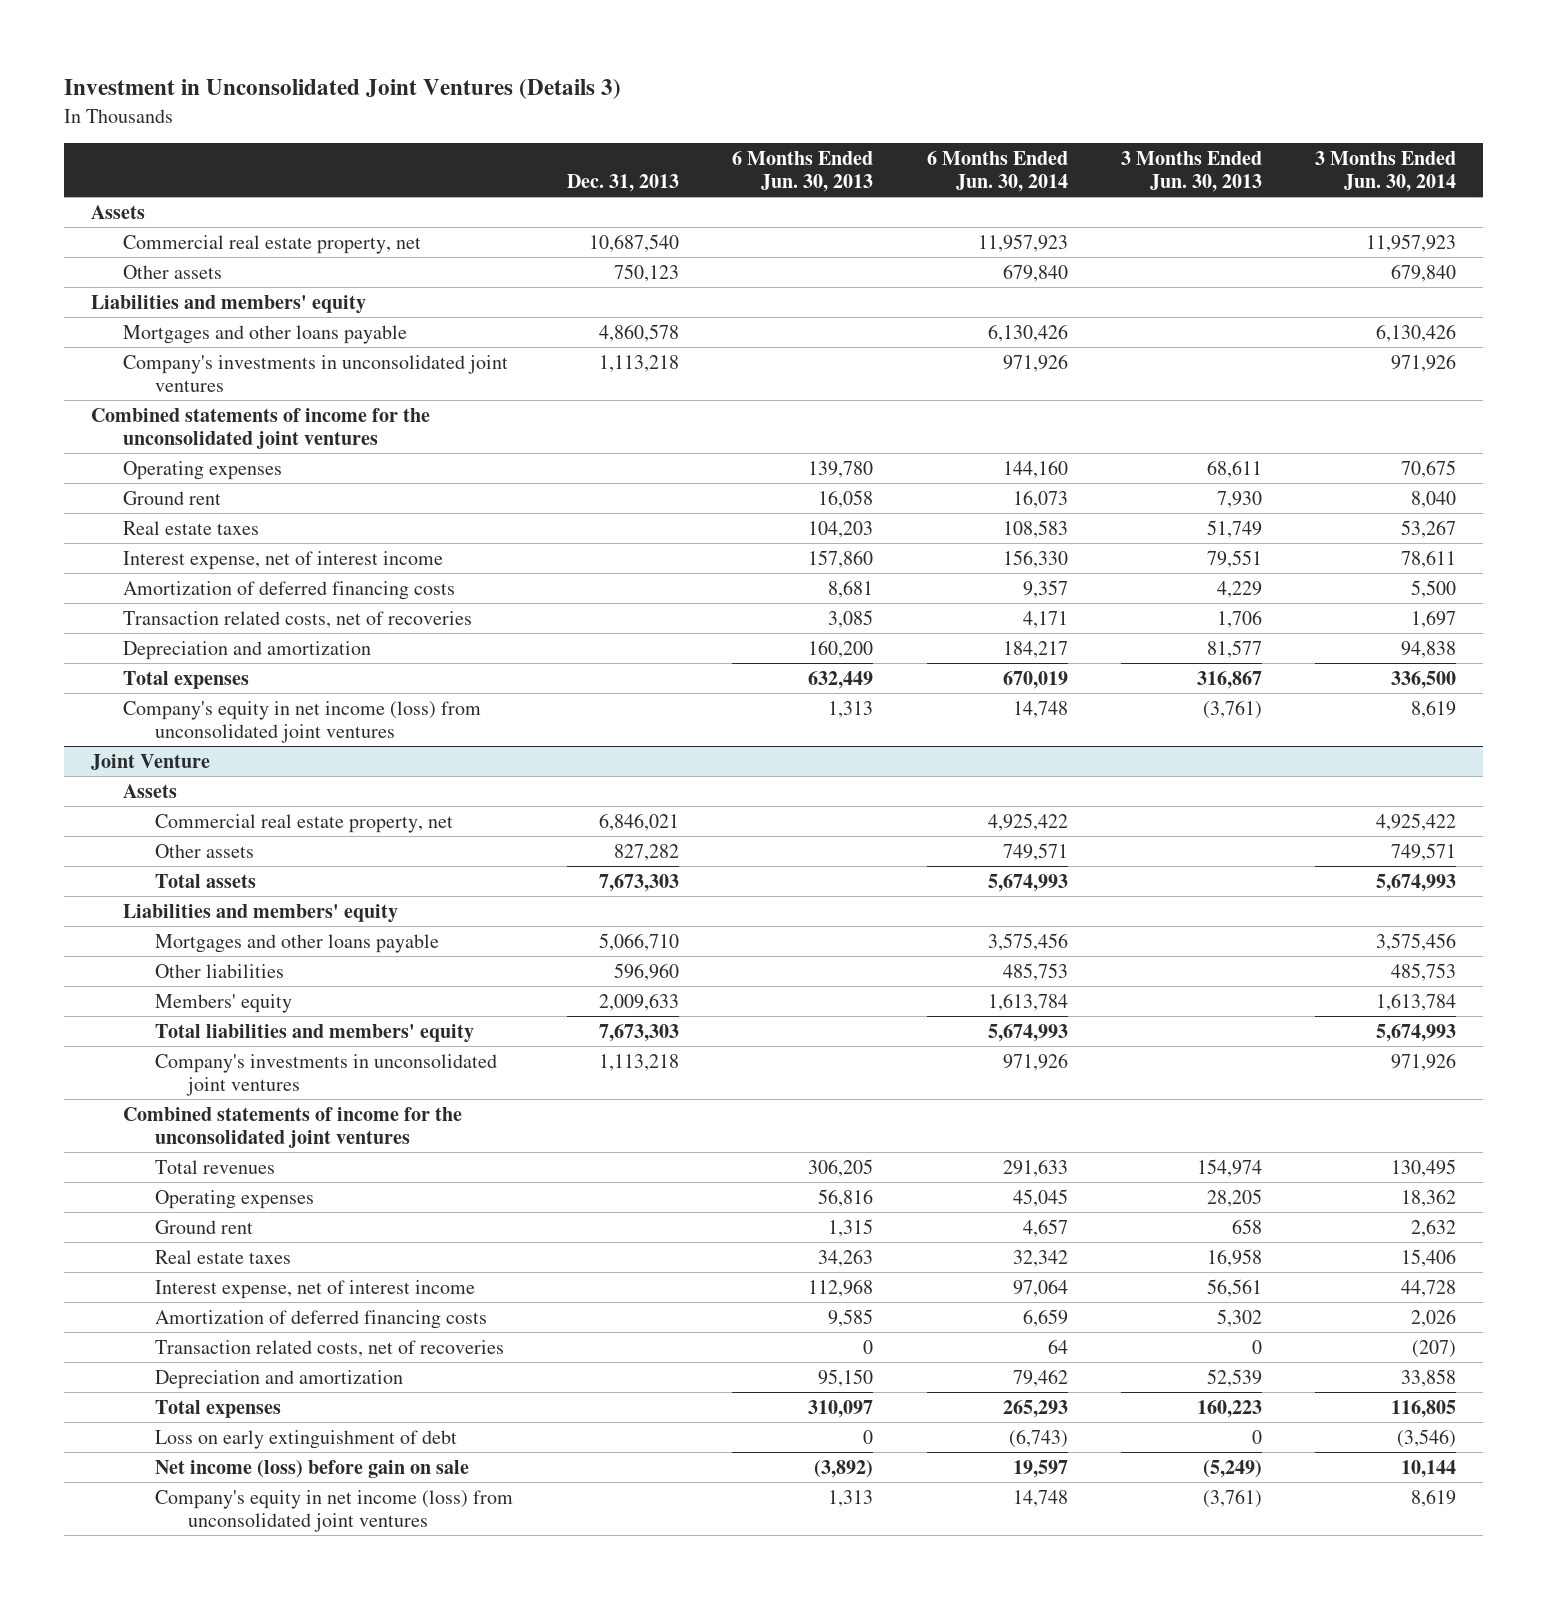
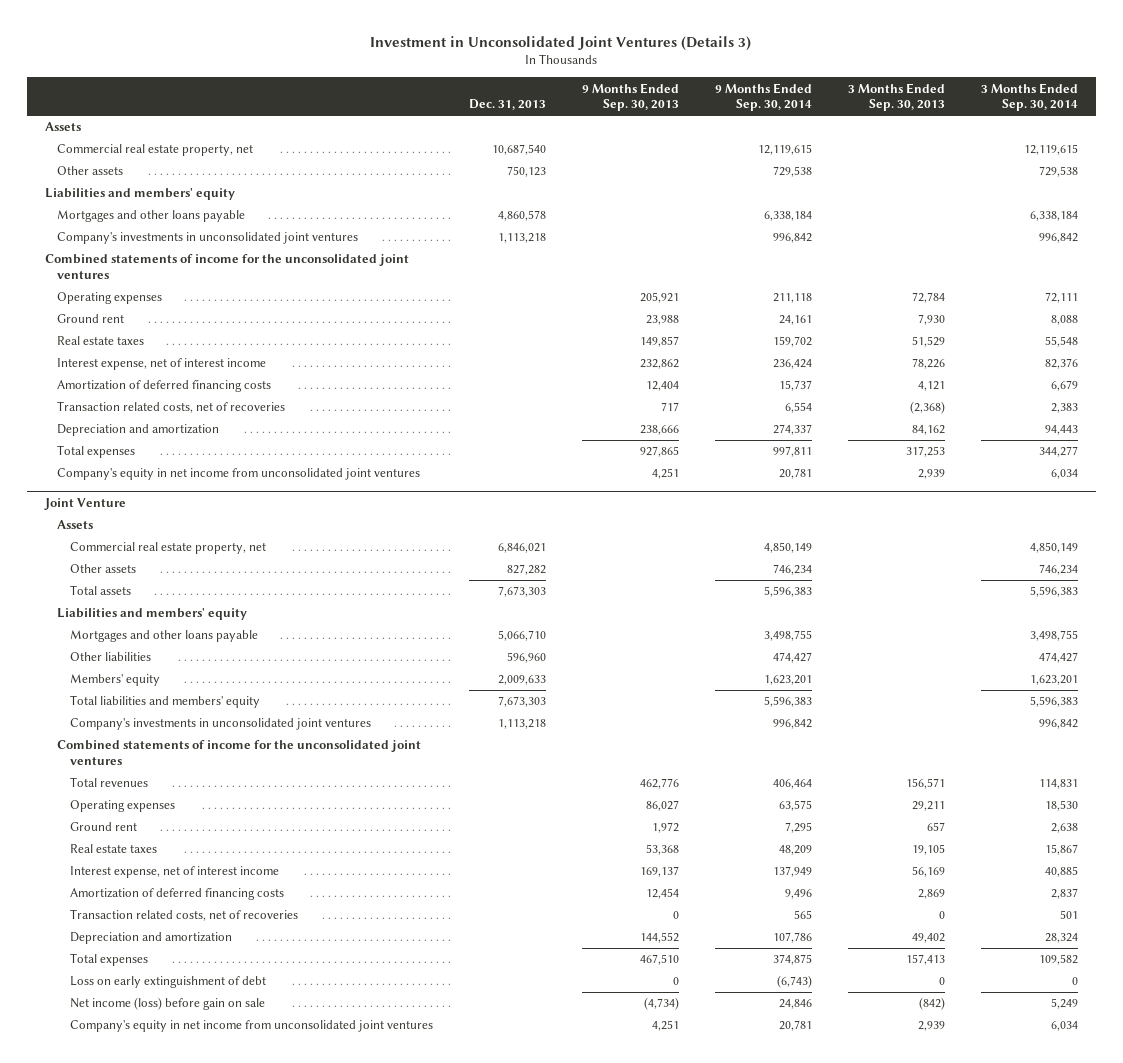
[732,150,874,193] 6 Months Ended Jun. 30, 2013 -> none
[926,150,1068,193] 6 Months Ended Jun. 30, 2014 -> none
[1120,150,1262,193] 3 Months Ended Jun. 30, 2013 -> none
[1315,150,1457,193] 3 Months Ended Jun. 30, 2014 -> none
none -> [581,82,679,112] 9 Months Ended Sep. 30, 2013
none -> [714,82,812,112] 9 Months Ended Sep. 30, 2014
none -> [847,82,945,112] 3 Months Ended Sep. 30, 2013
none -> [980,82,1078,112] 3 Months Ended Sep. 30, 2014
[123,700,482,744] Company's equity in net income (loss) from unconsolidated joint ventures -> [57,468,421,481] Company's equity in net income from unconsolidated joint ventures
[155,1489,514,1533] Company's equity in net income (loss) from unconsolidated joint ventures -> [70,1020,434,1033] Company's equity in net income from unconsolidated joint ventures

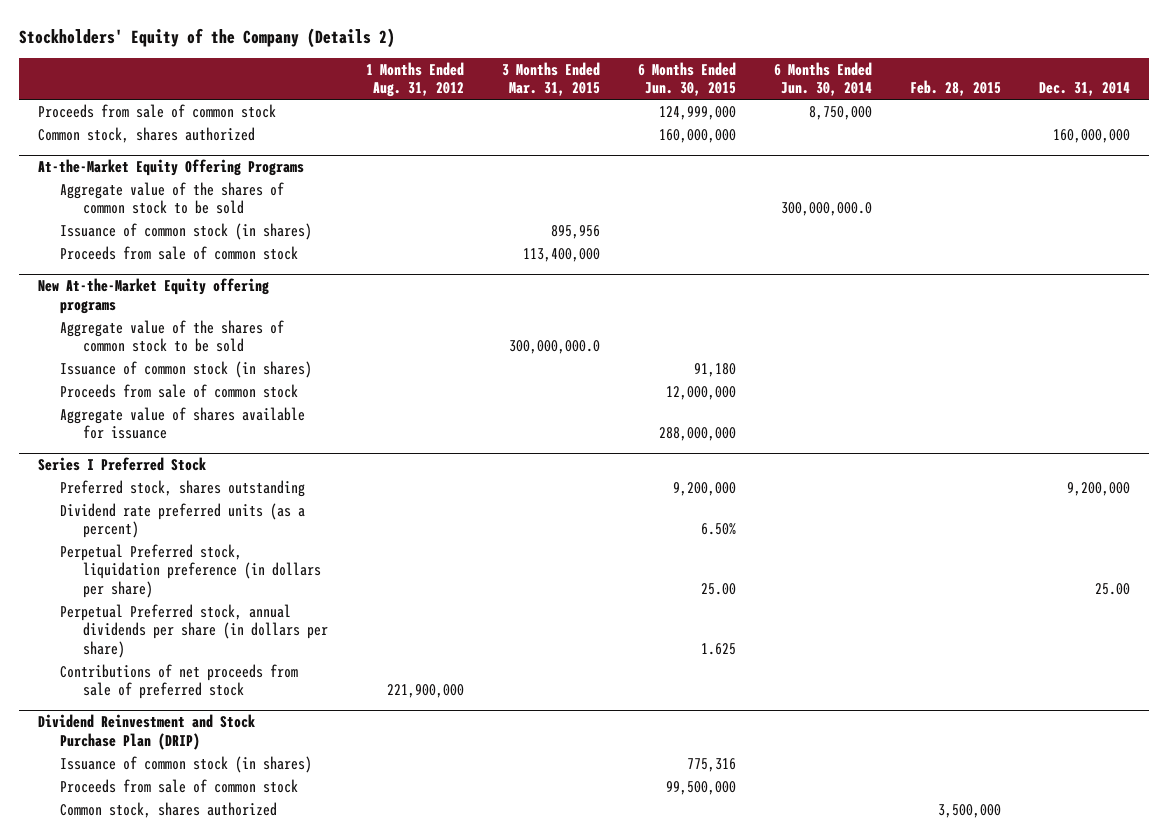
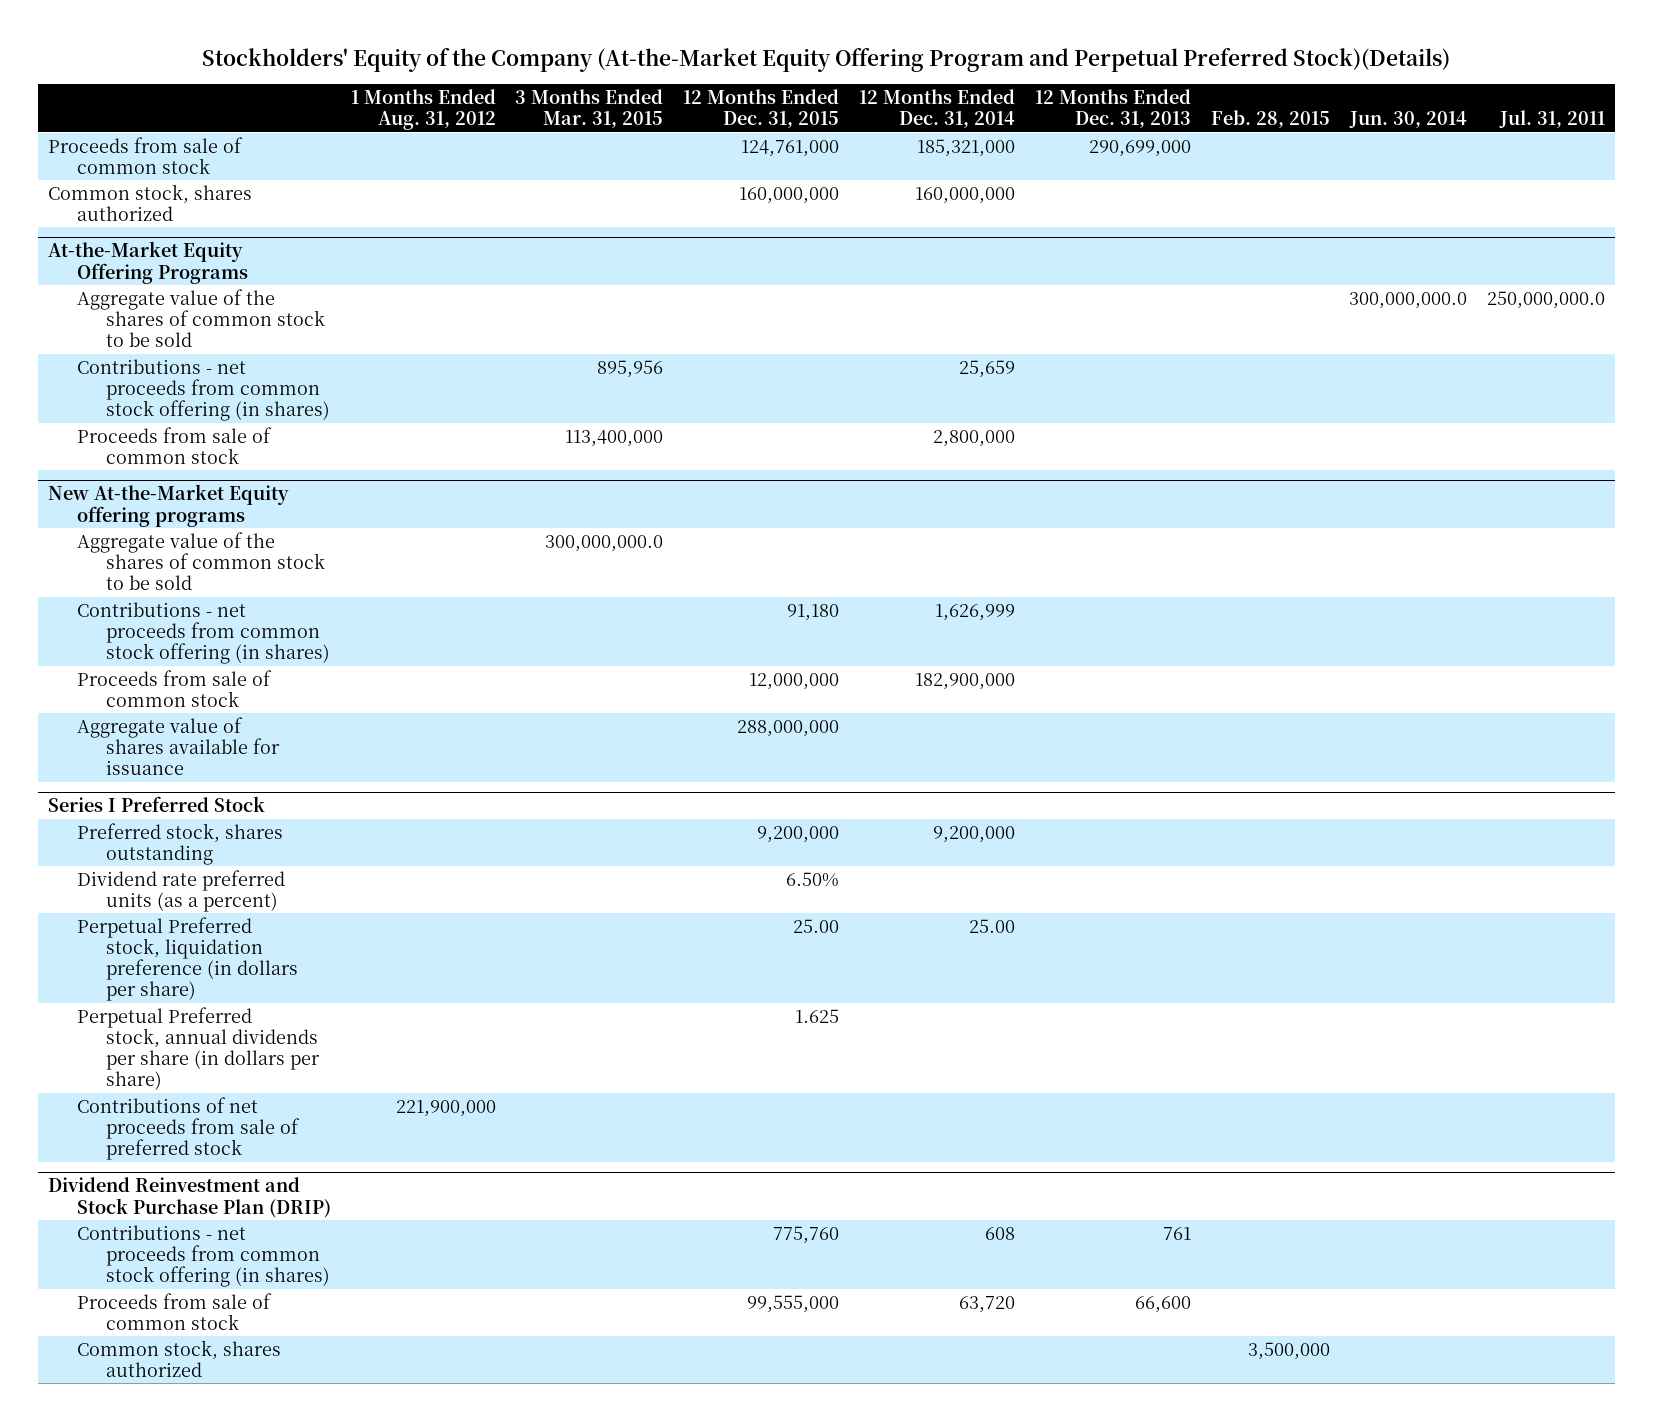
[19,27,396,48] Stockholders' Equity of the Company (Details 2) -> [202,48,1451,73] Stockholders' Equity of the Company (At-the-Market Equity Offering Program and Perpetual Preferred Stock)(Details)
[637,61,736,97] 6 Months Ended Jun. 30, 2015 -> none
[773,61,872,97] 6 Months Ended Jun. 30, 2014 -> none
[1039,82,1131,97] Dec. 31, 2014 -> none
none -> [683,88,840,129] 12 Months Ended Dec. 31, 2015
none -> [858,88,1015,129] 12 Months Ended Dec. 31, 2014
none -> [1034,88,1191,129] 12 Months Ended Dec. 31, 2013
none -> [1349,111,1468,129] Jun. 30, 2014
none -> [1499,110,1606,129] Jul. 31, 2011
[60,222,313,240] Issuance of common stock (in shares) -> [76,358,330,422] Contributions - net proceeds from common stock offering (in shares)
[60,360,313,378] Issuance of common stock (in shares) -> [76,601,330,665] Contributions - net proceeds from common stock offering (in shares)
[60,755,313,773] Issuance of common stock (in shares) -> [76,1224,330,1288] Contributions - net proceeds from common stock offering (in shares)

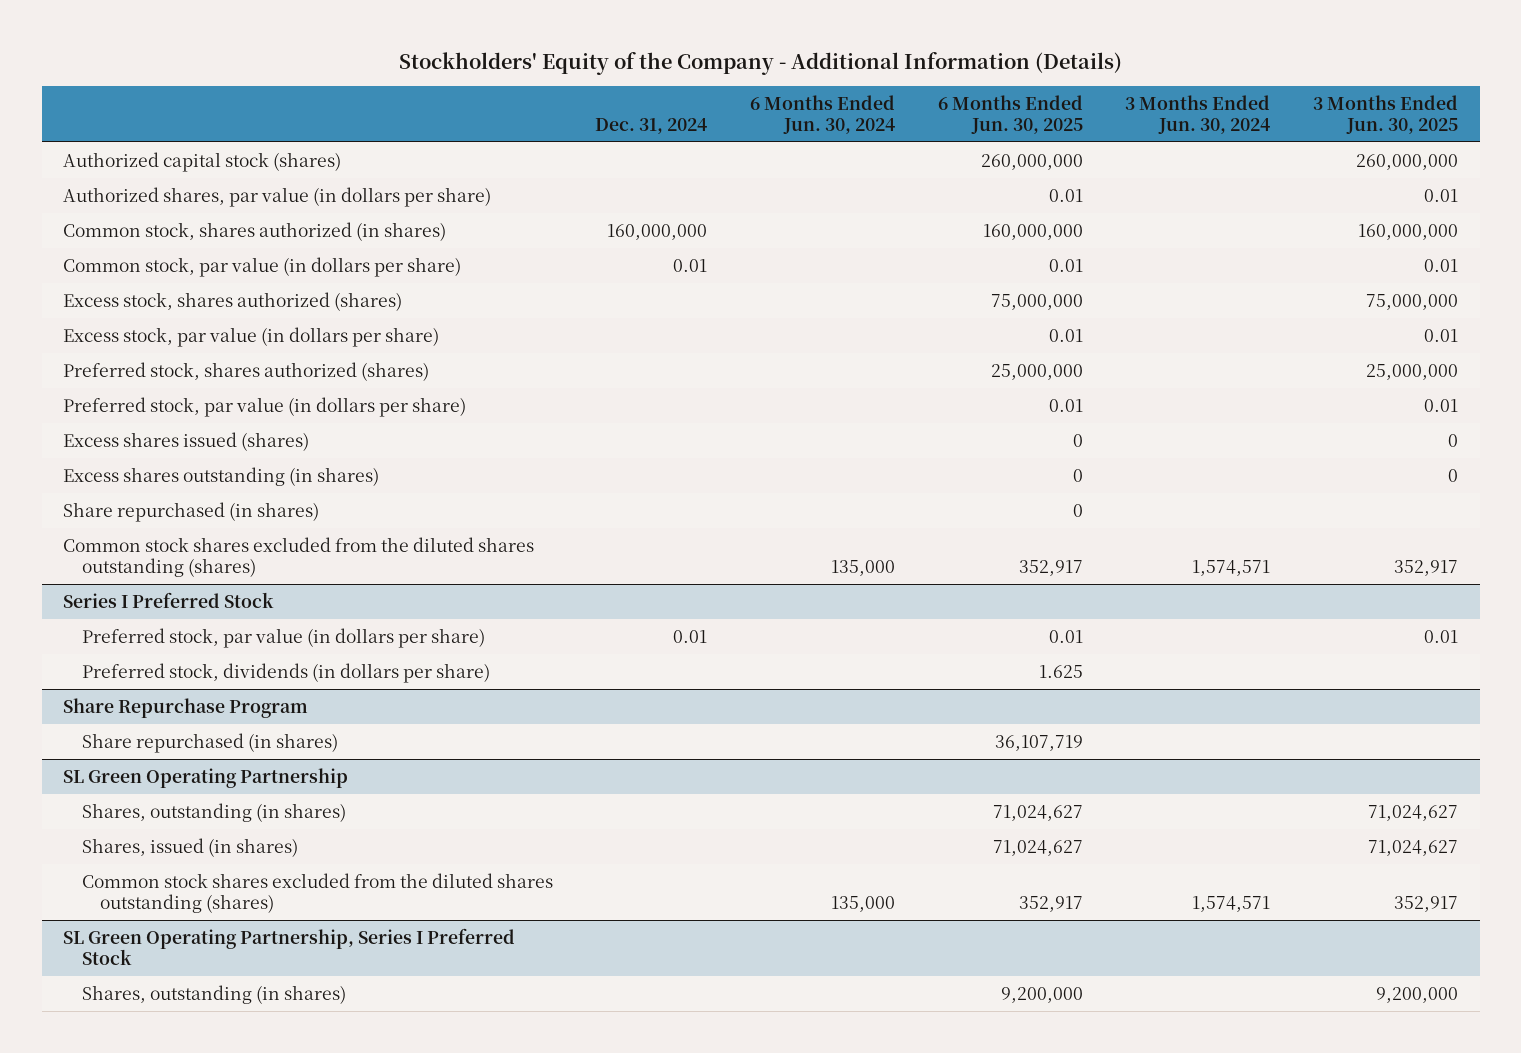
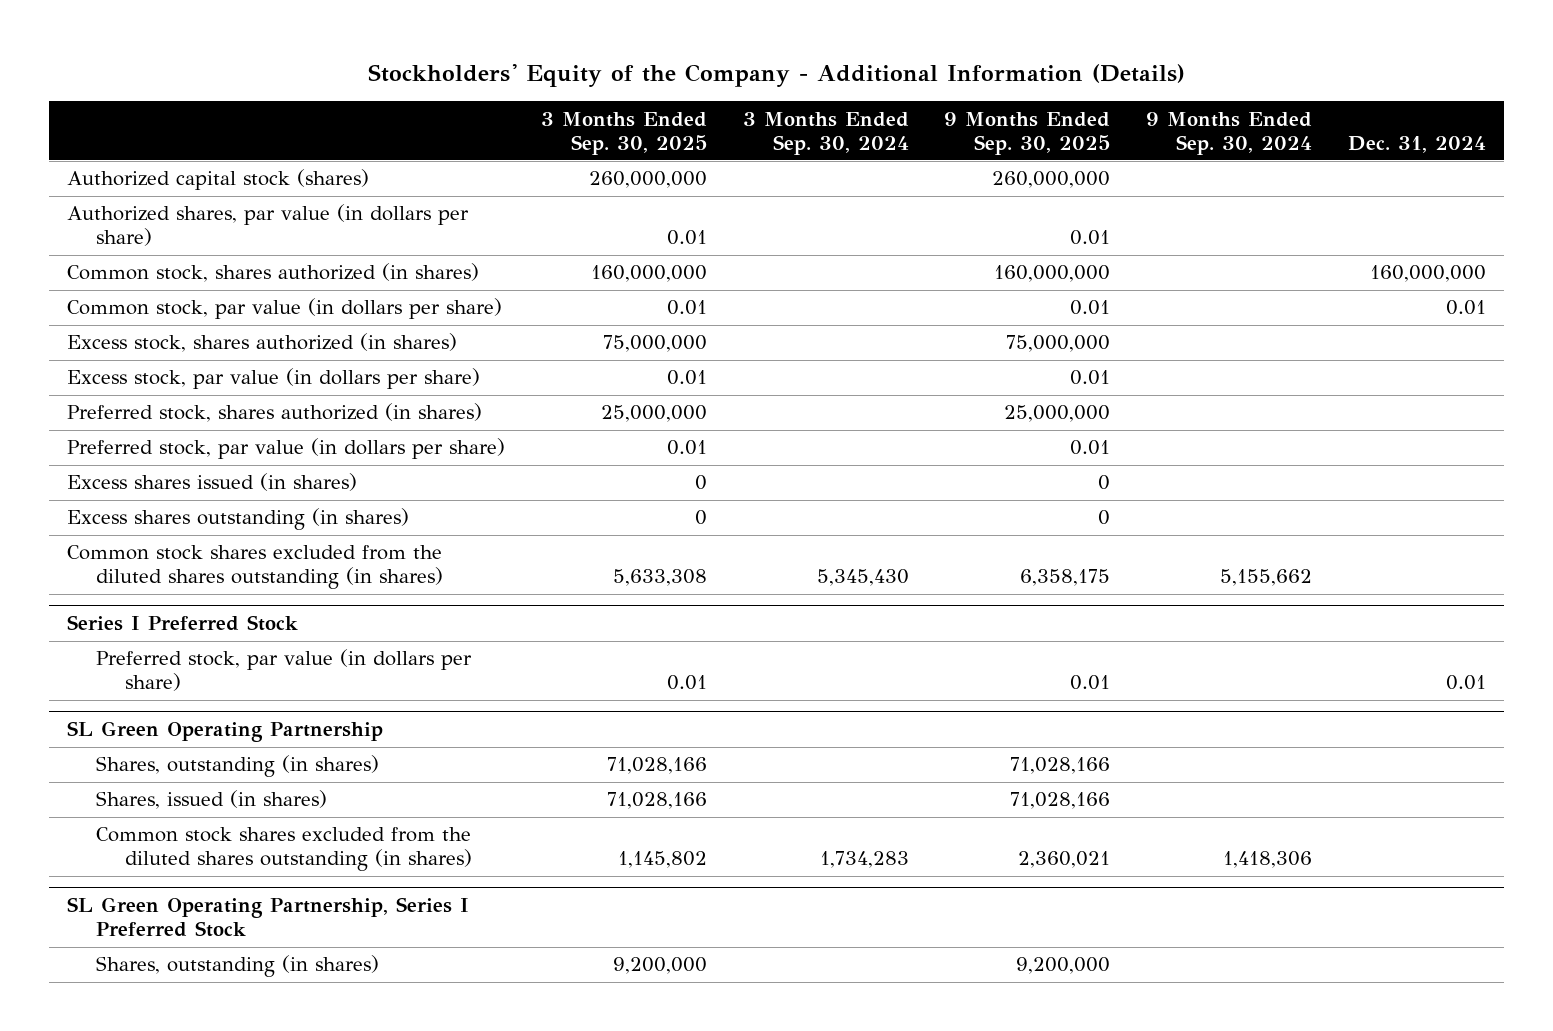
[750,94,896,135] 6 Months Ended Jun. 30, 2024 -> none
[937,94,1083,135] 6 Months Ended Jun. 30, 2025 -> none
[1125,94,1271,135] 3 Months Ended Jun. 30, 2024 -> none
[1313,94,1459,135] 3 Months Ended Jun. 30, 2025 -> none
none -> [541,111,708,155] 3 Months Ended Sep. 30, 2025
none -> [742,111,909,155] 3 Months Ended Sep. 30, 2024
none -> [944,111,1111,155] 9 Months Ended Sep. 30, 2025
none -> [1146,111,1313,155] 9 Months Ended Sep. 30, 2024
[62,291,402,311] Excess stock, shares authorized (shares) -> [67,333,458,353] Excess stock, shares authorized (in shares)
[62,361,429,381] Preferred stock, shares authorized (shares) -> [67,403,483,423] Preferred stock, shares authorized (in shares)
[62,431,309,451] Excess shares issued (shares) -> [67,473,358,492] Excess shares issued (in shares)
[62,501,319,522] Share repurchased (in shares) -> none
[62,536,534,577] Common stock shares excluded from the diluted shares outstanding (shares) -> [67,545,444,590] Common stock shares excluded from the diluted shares outstanding (in shares)
[81,662,490,683] Preferred stock, dividends (in dollars per share) -> none
[62,697,308,718] Share Repurchase Program -> none
[81,732,338,753] Share repurchased (in shares) -> none
[81,872,553,913] Common stock shares excluded from the diluted shares outstanding (shares) -> [96,827,473,872] Common stock shares excluded from the diluted shares outstanding (in shares)

